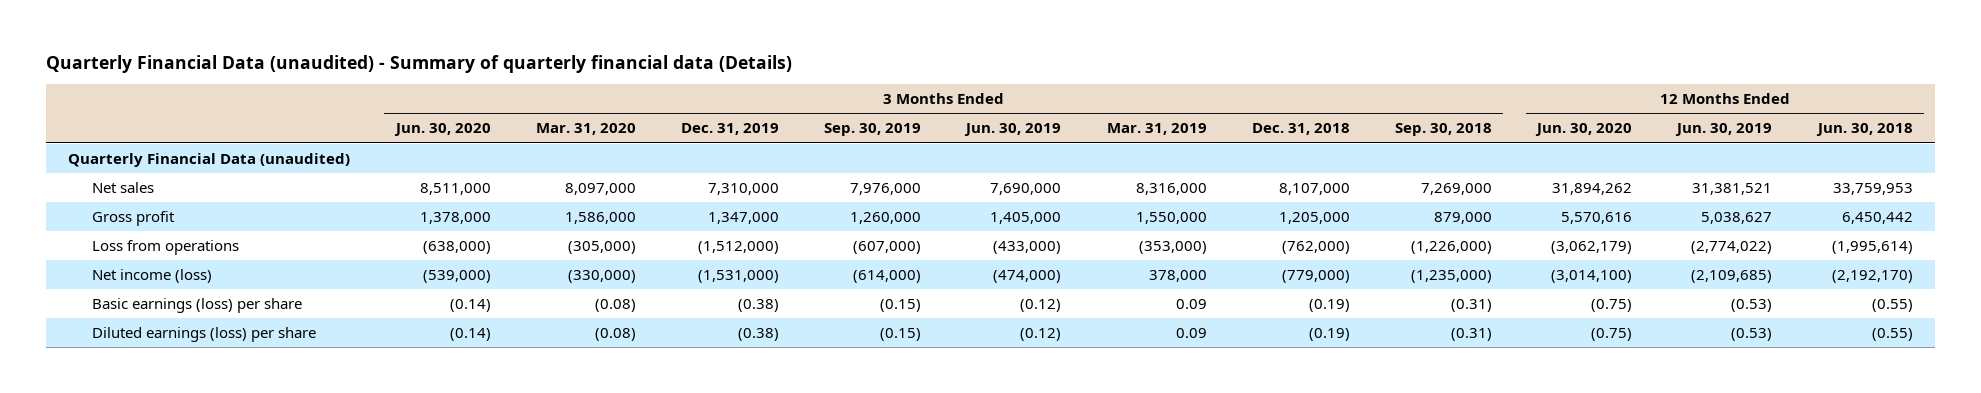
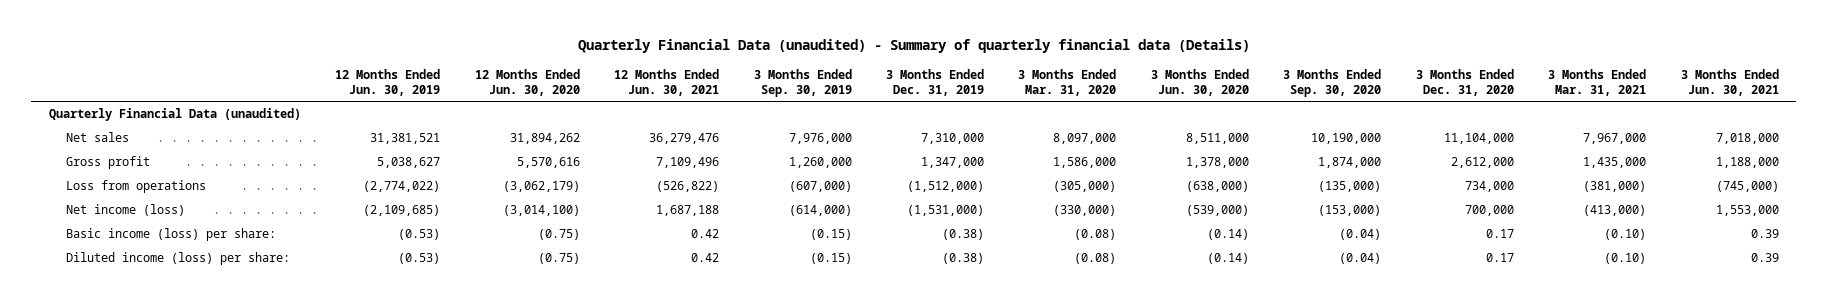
[964,123,1062,137] Jun. 30, 2019 -> none
[1106,123,1207,136] Mar. 31, 2019 -> none
[1251,123,1350,136] Dec. 31, 2018 -> none
[1394,123,1492,137] Sep. 30, 2018 -> none
[1815,123,1913,137] Jun. 30, 2018 -> none
none -> [614,68,720,96] 12 Months Ended Jun. 30, 2021
none -> [1283,68,1382,97] 3 Months Ended Sep. 30, 2020
none -> [1415,68,1514,96] 3 Months Ended Dec. 31, 2020
none -> [1548,68,1647,96] 3 Months Ended Mar. 31, 2021
none -> [1680,68,1779,96] 3 Months Ended Jun. 30, 2021
[92,297,303,313] Basic earnings (loss) per share -> [66,228,277,242] Basic income (loss) per share:
[92,326,317,342] Diluted earnings (loss) per share -> [66,252,291,266] Diluted income (loss) per share:

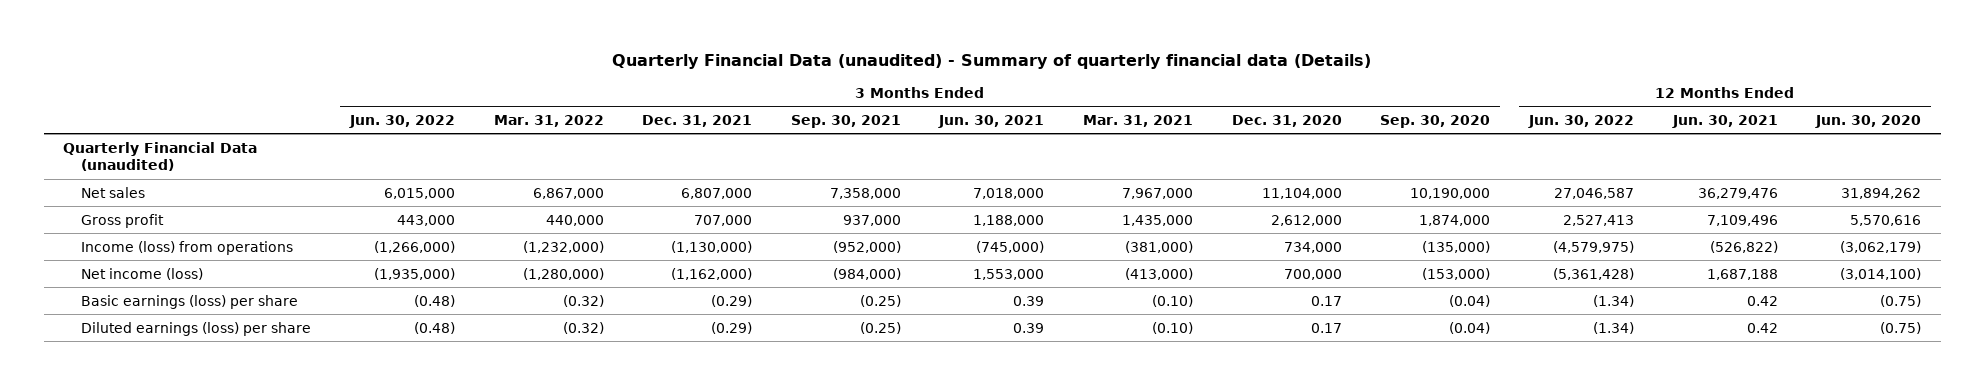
[335,68,441,96] 12 Months Ended Jun. 30, 2019 -> none
[753,68,852,97] 3 Months Ended Sep. 30, 2019 -> none
[886,68,985,96] 3 Months Ended Dec. 31, 2019 -> none
[1018,68,1117,96] 3 Months Ended Mar. 31, 2020 -> none
[1150,68,1249,96] 3 Months Ended Jun. 30, 2020 -> none
none -> [348,115,455,129] Jun. 30, 2022
none -> [493,115,604,128] Mar. 31, 2022
none -> [642,115,753,128] Dec. 31, 2021
none -> [790,115,901,129] Sep. 30, 2021
none -> [1528,115,1635,129] Jun. 30, 2022
[66,180,207,194] Loss from operations -> [81,240,294,255] Income (loss) from operations
[66,228,277,242] Basic income (loss) per share: -> [81,294,299,309] Basic earnings (loss) per share
[66,252,291,266] Diluted income (loss) per share: -> [81,321,312,336] Diluted earnings (loss) per share

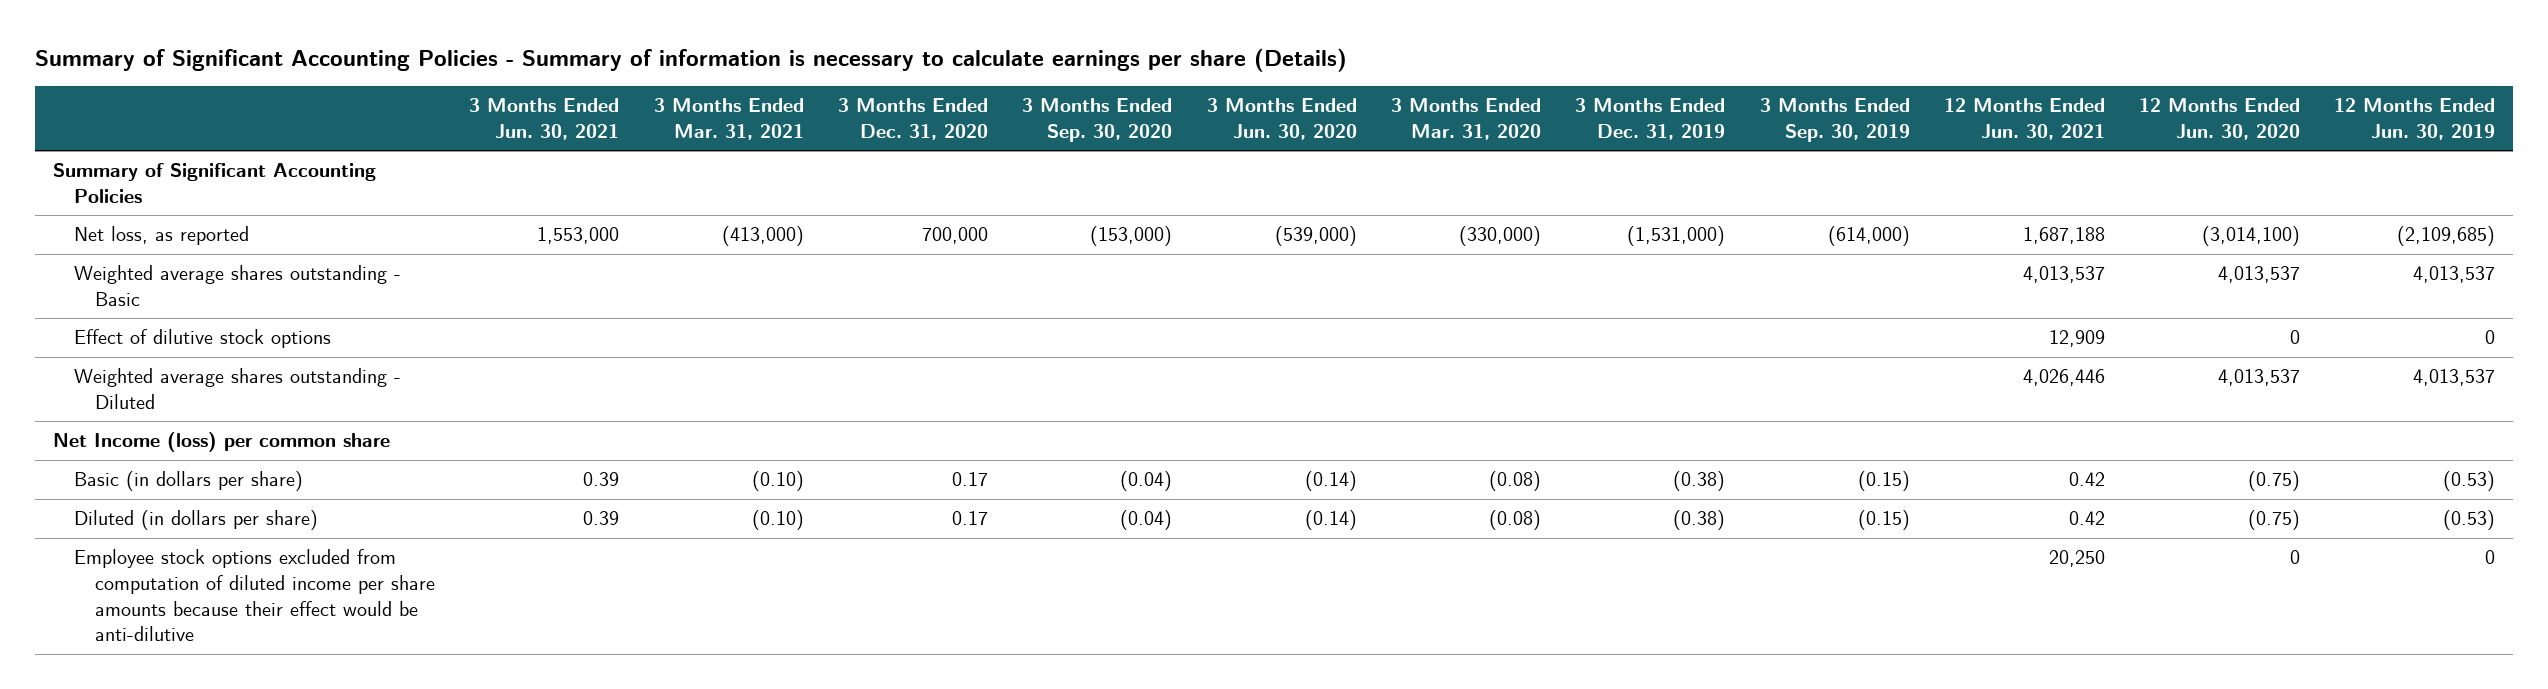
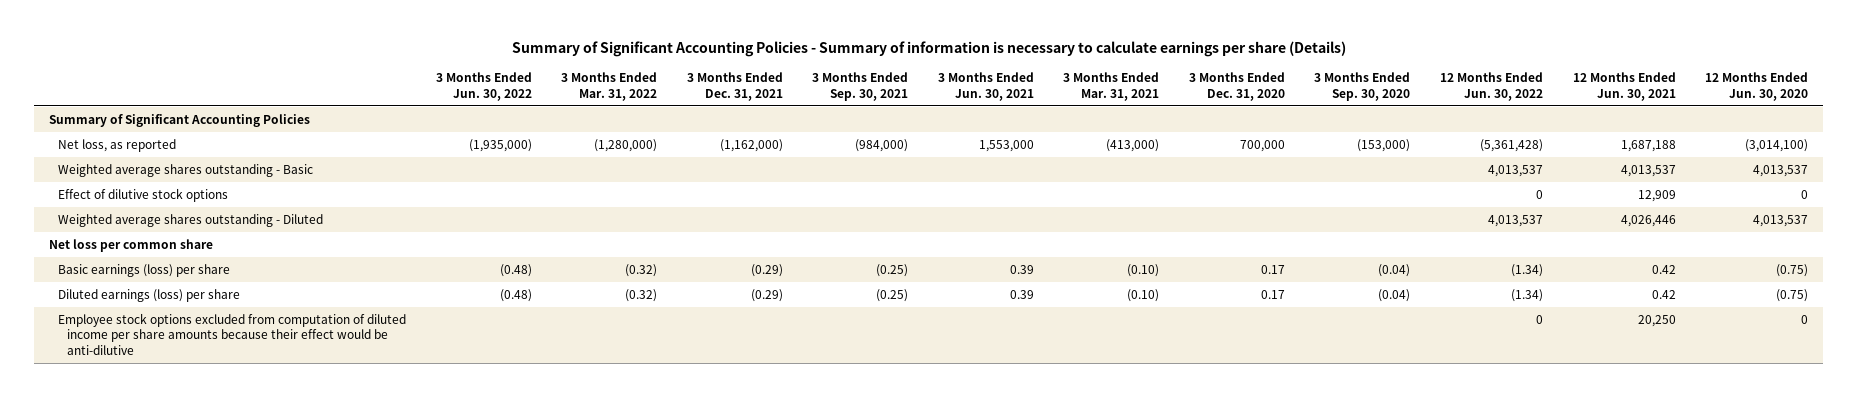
[1206,98,1357,140] 3 Months Ended Jun. 30, 2020 -> none
[1390,98,1541,140] 3 Months Ended Mar. 31, 2020 -> none
[1575,98,1726,140] 3 Months Ended Dec. 31, 2019 -> none
[1759,98,1910,142] 3 Months Ended Sep. 30, 2019 -> none
[2334,98,2496,140] 12 Months Ended Jun. 30, 2019 -> none
none -> [435,72,532,101] 3 Months Ended Jun. 30, 2022
none -> [561,72,658,101] 3 Months Ended Mar. 31, 2022
none -> [686,72,783,101] 3 Months Ended Dec. 31, 2021
none -> [812,72,909,101] 3 Months Ended Sep. 30, 2021
none -> [1440,72,1544,101] 12 Months Ended Jun. 30, 2022
[52,432,390,453] Net Income (loss) per common share -> [49,238,214,252] Net loss per common share
[73,471,303,492] Basic (in dollars per share) -> [58,263,231,277] Basic earnings (loss) per share
[73,510,318,531] Diluted (in dollars per share) -> [58,288,241,302] Diluted earnings (loss) per share

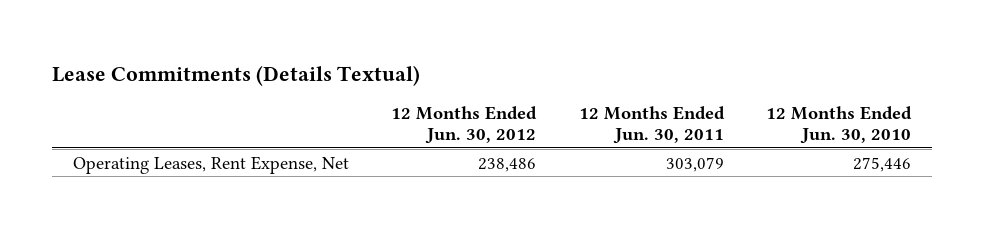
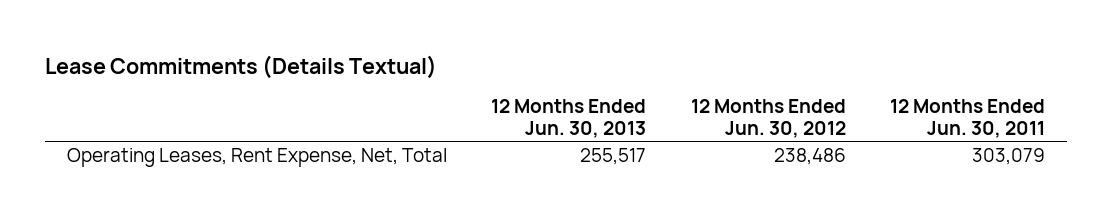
[766,105,913,145] 12 Months Ended Jun. 30, 2010 -> none
none -> [491,99,647,138] 12 Months Ended Jun. 30, 2013
[73,155,350,174] Operating Leases, Rent Expense, Net -> [67,148,448,168] Operating Leases, Rent Expense, Net, Total

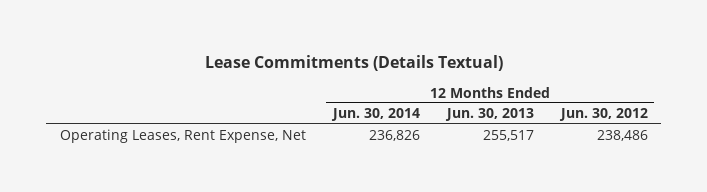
[890,99,1046,138] 12 Months Ended Jun. 30, 2011 -> none
none -> [330,108,420,122] Jun. 30, 2014
[67,148,448,168] Operating Leases, Rent Expense, Net, Total -> [59,129,306,144] Operating Leases, Rent Expense, Net

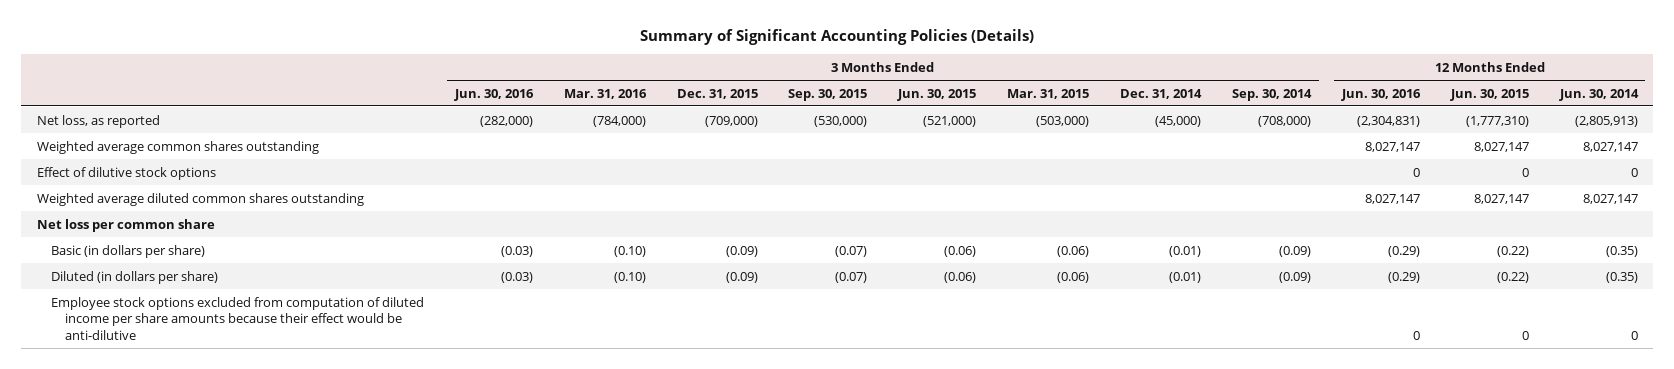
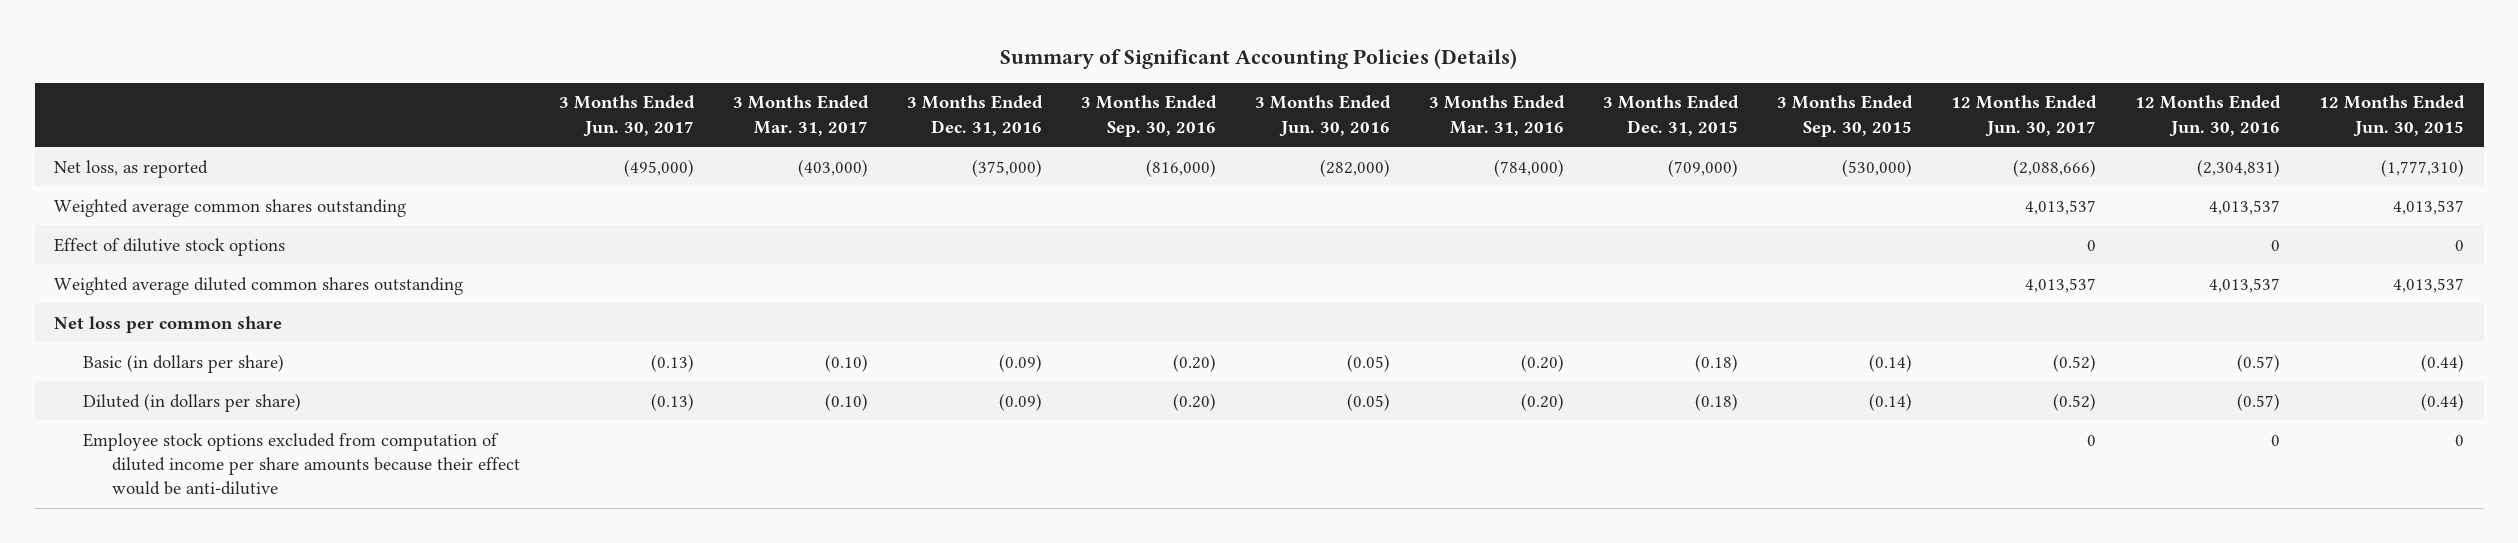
[897,88,977,101] Jun. 30, 2015 -> none
[1007,88,1090,99] Mar. 31, 2015 -> none
[1120,88,1203,99] Dec. 31, 2014 -> none
[1232,88,1313,101] Sep. 30, 2014 -> none
[1558,88,1639,101] Jun. 30, 2014 -> none
none -> [559,95,696,137] 3 Months Ended Jun. 30, 2017
none -> [733,95,870,136] 3 Months Ended Mar. 31, 2017
none -> [907,95,1044,136] 3 Months Ended Dec. 31, 2016
none -> [1081,95,1218,137] 3 Months Ended Sep. 30, 2016
none -> [1951,95,2098,137] 12 Months Ended Jun. 30, 2017
[1364,141,1420,152] 8,027,147 -> [2209,199,2281,215] 4,013,537
[1473,141,1529,152] 8,027,147 -> [2393,199,2465,215] 4,013,537
[1364,193,1420,204] 8,027,147 -> [2209,277,2281,293] 4,013,537
[1473,193,1529,204] 8,027,147 -> [2393,277,2465,293] 4,013,537
[500,245,533,257] (0.03) -> [1347,353,1391,372] (0.05)
[613,245,646,257] (0.10) -> [1521,353,1565,372] (0.20)
[725,245,758,257] (0.09) -> [1695,353,1739,372] (0.18)
[835,245,868,257] (0.07) -> [1869,353,1913,372] (0.14)
[1387,245,1420,257] (0.29) -> [2237,353,2281,372] (0.57)
[1496,245,1529,257] (0.22) -> [2421,353,2465,372] (0.44)
[500,271,533,283] (0.03) -> [1347,392,1391,411] (0.05)
[613,271,646,283] (0.10) -> [1521,392,1565,411] (0.20)
[725,271,758,283] (0.09) -> [1695,392,1739,411] (0.18)
[835,271,868,283] (0.07) -> [1869,392,1913,411] (0.14)
[1387,271,1420,283] (0.29) -> [2237,392,2281,411] (0.57)
[1496,271,1529,283] (0.22) -> [2421,392,2465,411] (0.44)

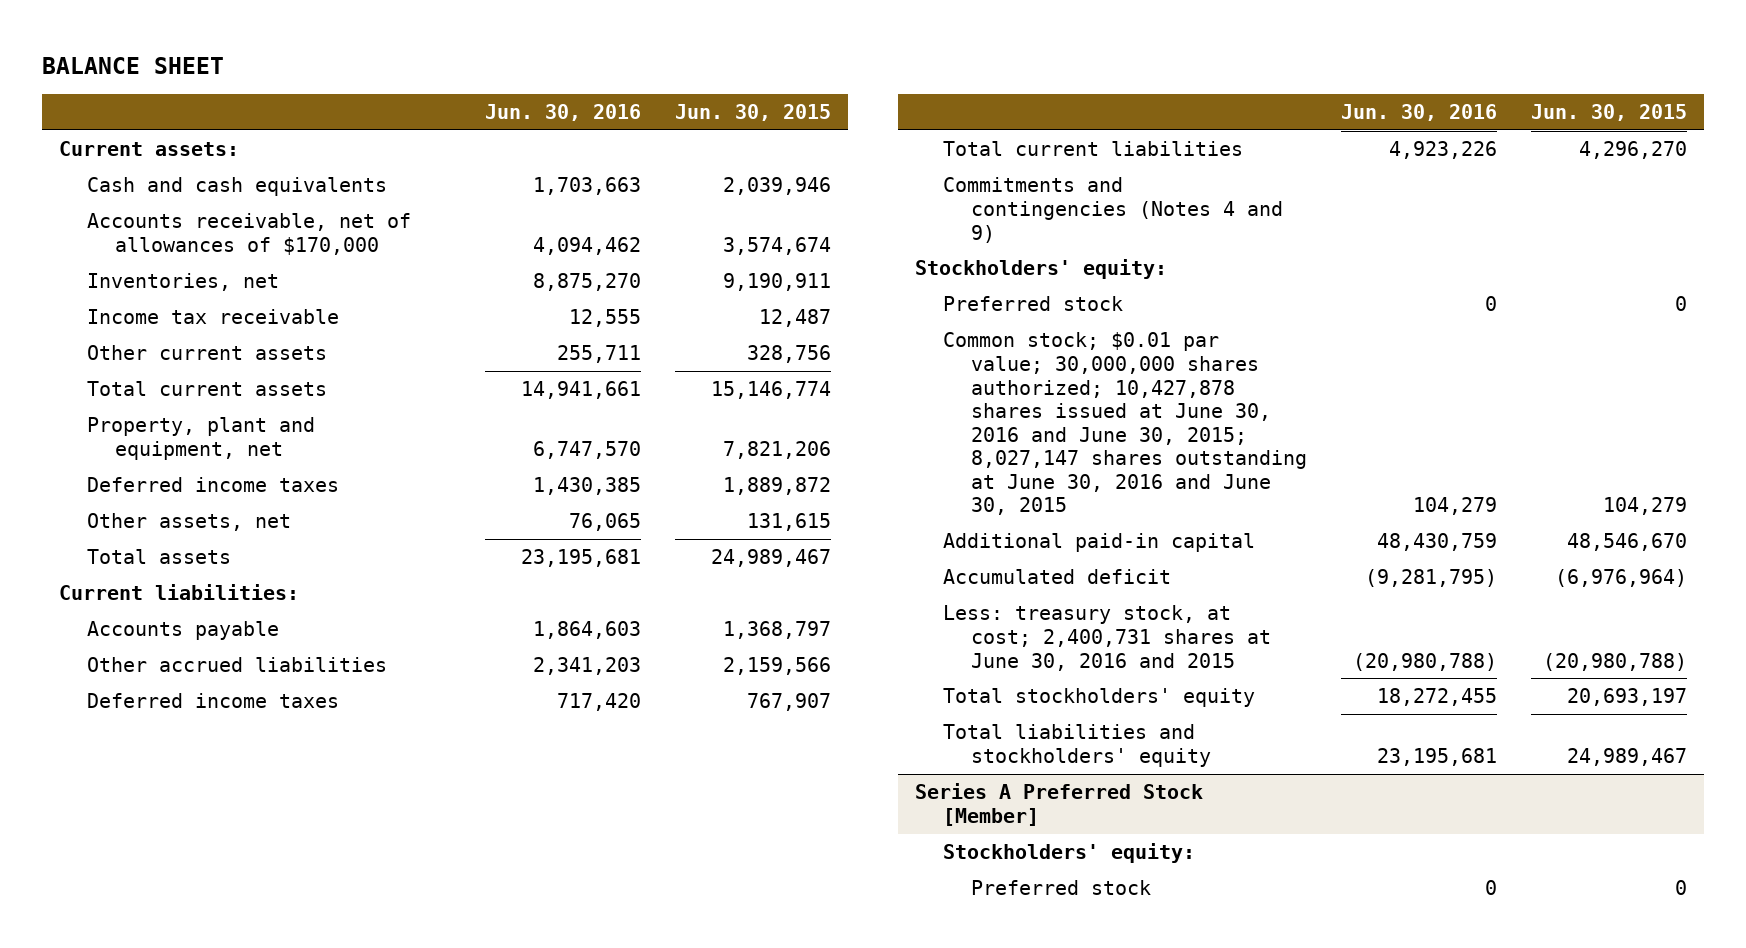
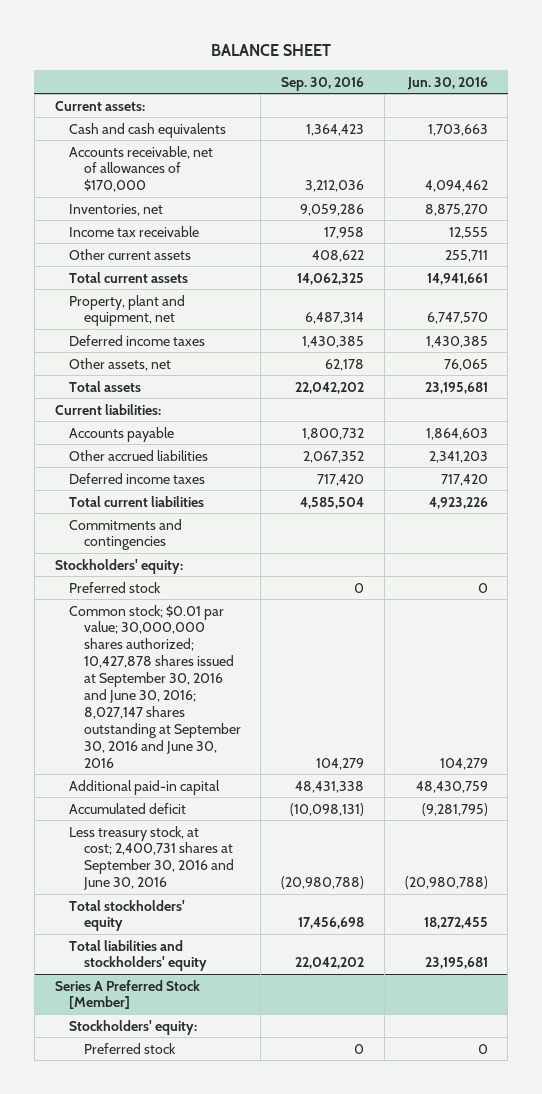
[674,104,831,122] Jun. 30, 2015 -> none
none -> [281,76,365,91] Sep. 30, 2016
[943,177,1284,243] Commitments and contingencies (Notes 4 and 9) -> [69,518,183,551] Commitments and contingencies
[943,332,1308,516] Common stock; $0.01 par value; 30,000,000 shares authorized; 10,427,878 shares issued at June 30, 2016 and June 30, 2015; 8,027,147 shares outstanding at June 30, 2016 and June 30, 2015 -> [69,604,241,768] Common stock; $0.01 par value; 30,000,000 shares authorized; 10,427,878 shares issued at September 30, 2016 and June 30, 2016; 8,027,147 shares outstanding at September 30, 2016 and June 30, 2016
[943,605,1272,671] Less: treasury stock, at cost; 2,400,731 shares at June 30, 2016 and 2015 -> [69,825,234,891] Less treasury stock, at cost; 2,400,731 shares at September 30, 2016 and June 30, 2016

